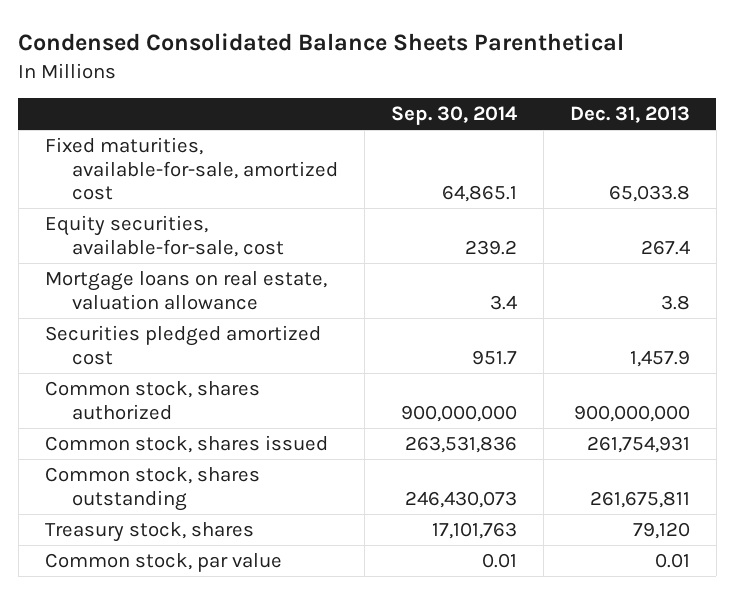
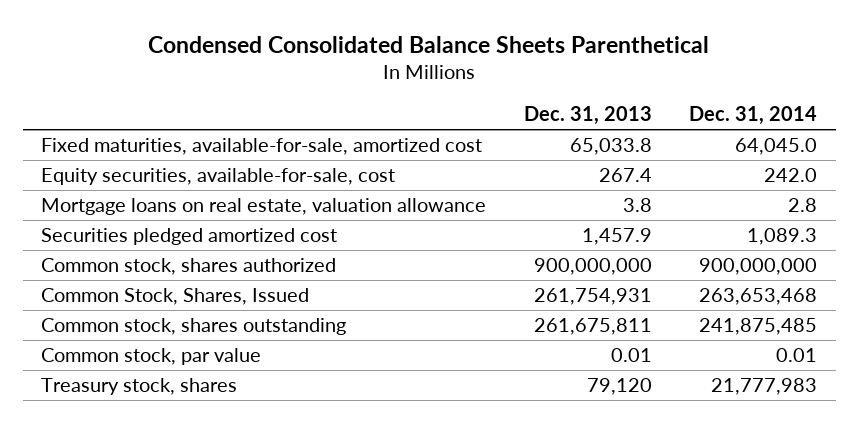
[390,106,517,126] Sep. 30, 2014 -> none
none -> [689,106,818,126] Dec. 31, 2014
[44,434,328,453] Common stock, shares issued -> [41,288,310,306] Common Stock, Shares, Issued
[44,521,254,542] Treasury stock, shares -> [41,378,238,396] Treasury stock, shares

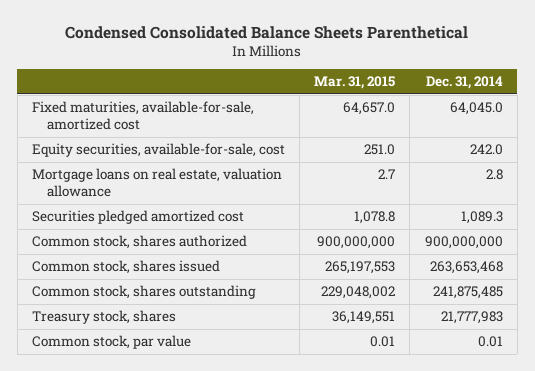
[523,106,652,126] Dec. 31, 2013 -> none
none -> [314,76,396,90] Mar. 31, 2015
[41,288,310,306] Common Stock, Shares, Issued -> [31,260,220,275] Common stock, shares issued
[41,348,262,366] Common stock, par value -> [31,335,191,350] Common stock, par value

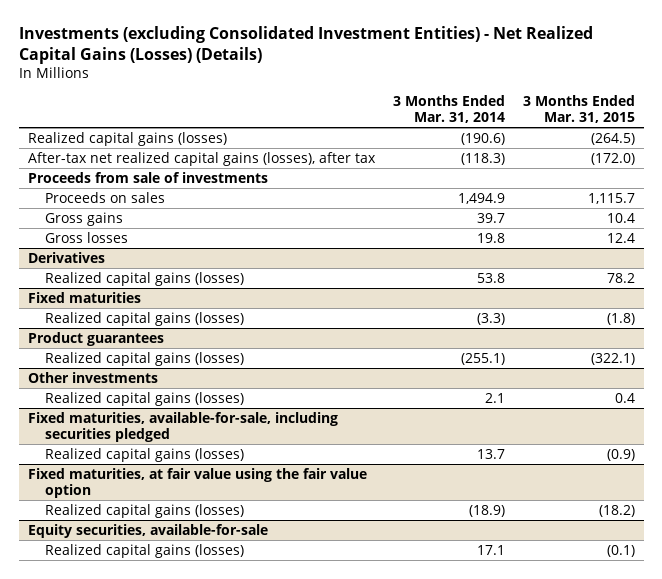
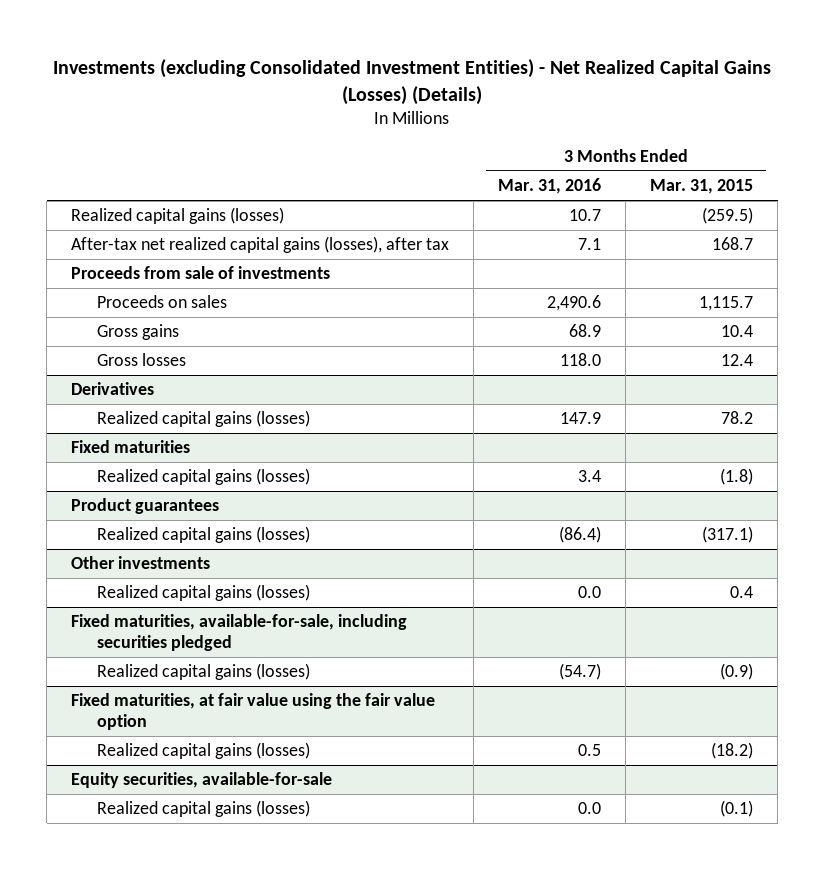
[392,94,505,124] 3 Months Ended Mar. 31, 2014 -> none
none -> [498,178,602,195] Mar. 31, 2016
[590,132,635,145] (264.5) -> [702,207,754,225] (259.5)
[590,152,635,165] (172.0) -> [712,237,754,251] 168.7
[590,352,635,365] (322.1) -> [702,526,754,544] (317.1)

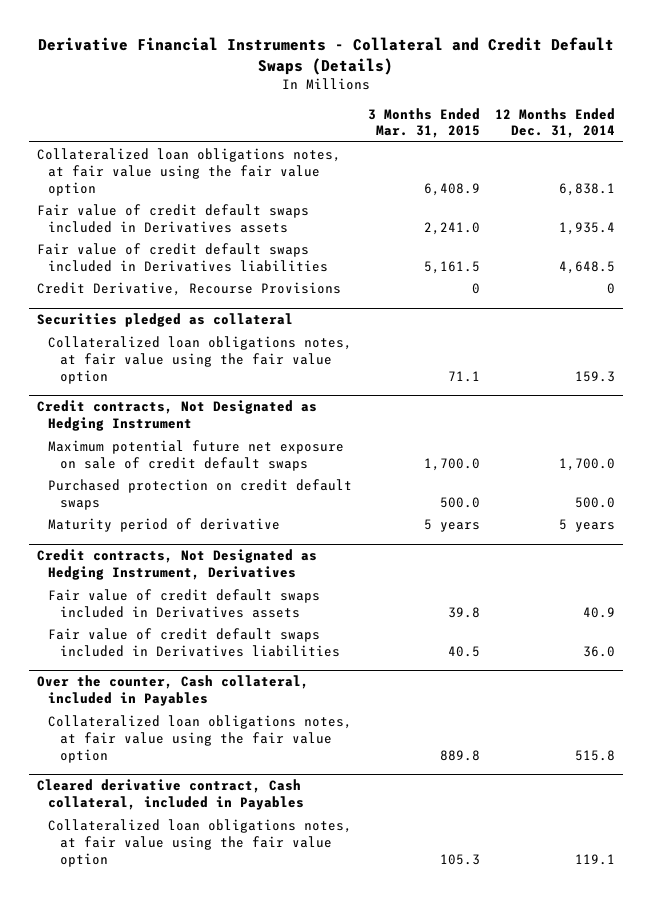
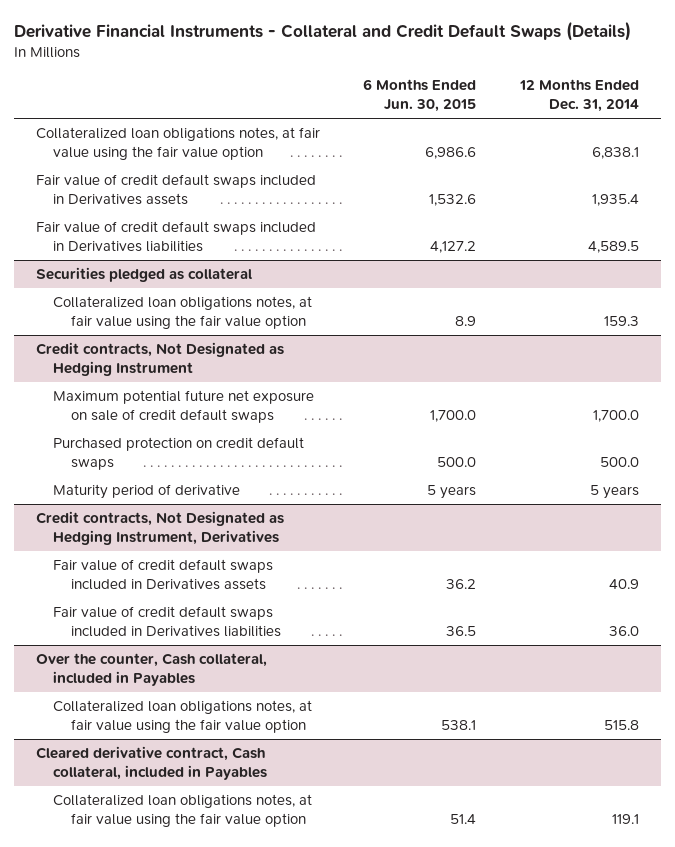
[367,107,480,139] 3 Months Ended Mar. 31, 2015 -> none
none -> [363,79,477,113] 6 Months Ended Jun. 30, 2015
[37,282,342,297] Credit Derivative, Recourse Provisions -> none
[559,260,616,274] 4,648.5 -> [588,241,640,254] 4,589.5

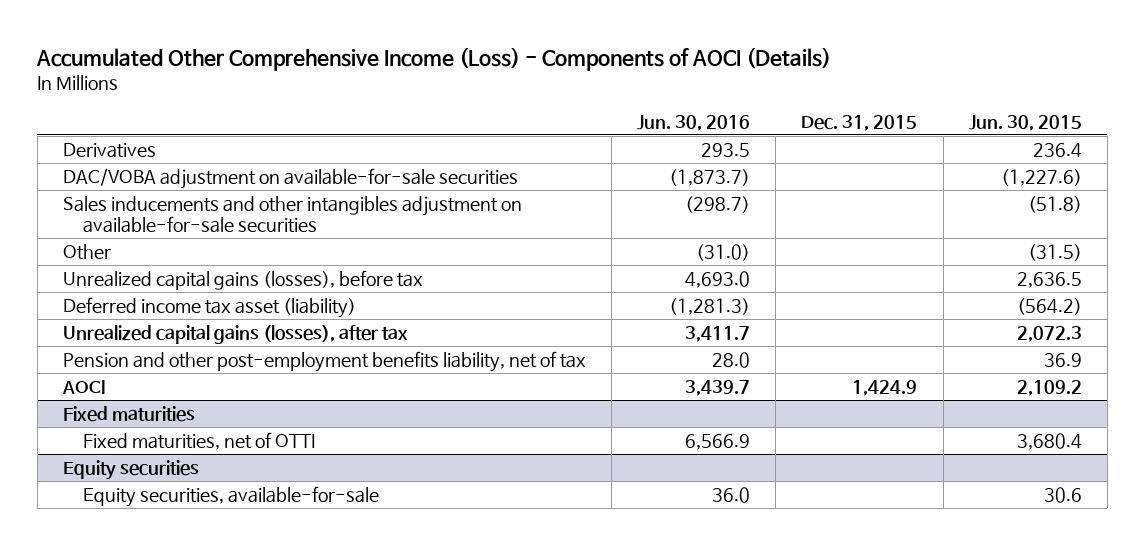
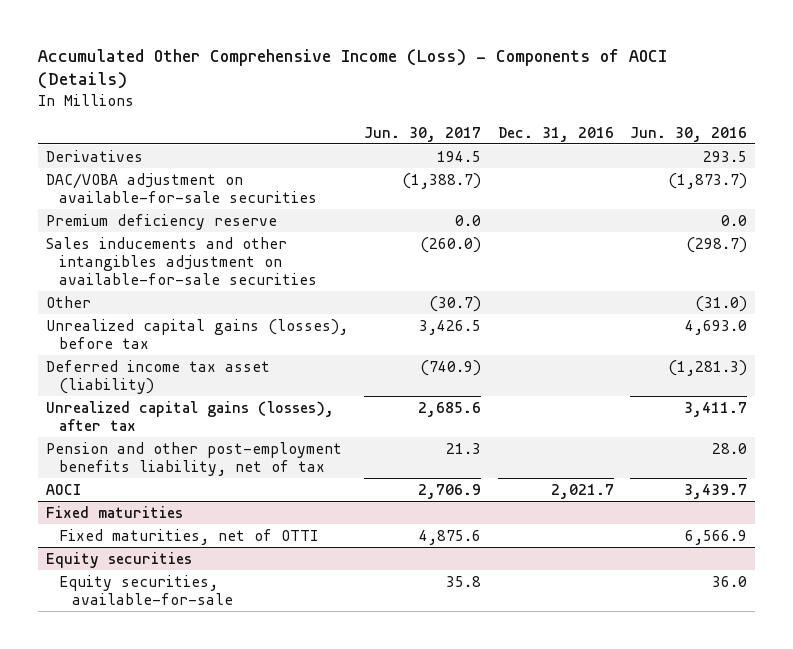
[801,114,918,131] Dec. 31, 2015 -> none
[968,114,1082,131] Jun. 30, 2015 -> none
none -> [364,126,482,142] Jun. 30, 2017
none -> [497,126,614,142] Dec. 31, 2016
none -> [46,213,278,230] Premium deficiency reserve

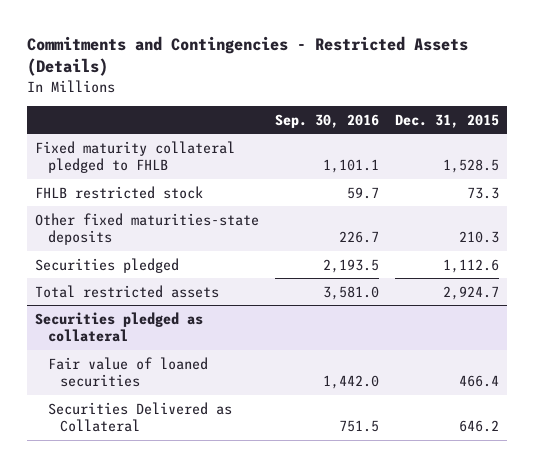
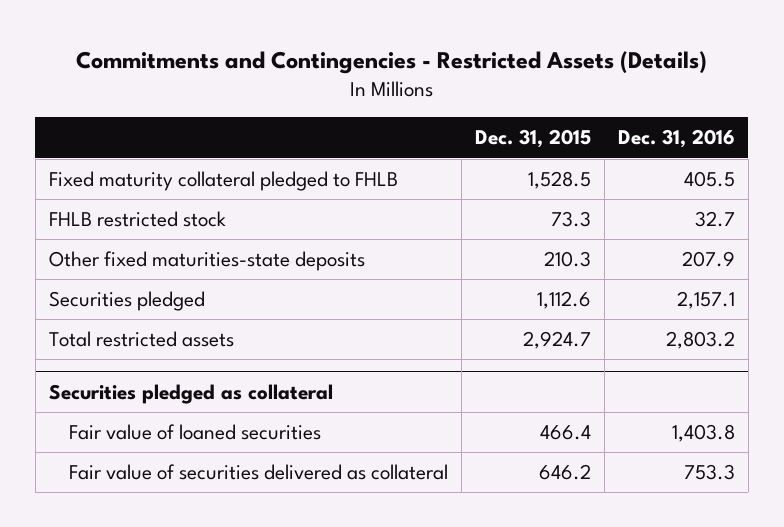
[274,114,379,129] Sep. 30, 2016 -> none
none -> [617,129,735,149] Dec. 31, 2016
[47,401,232,433] Securities Delivered as Collateral -> [69,464,449,481] Fair value of securities delivered as collateral

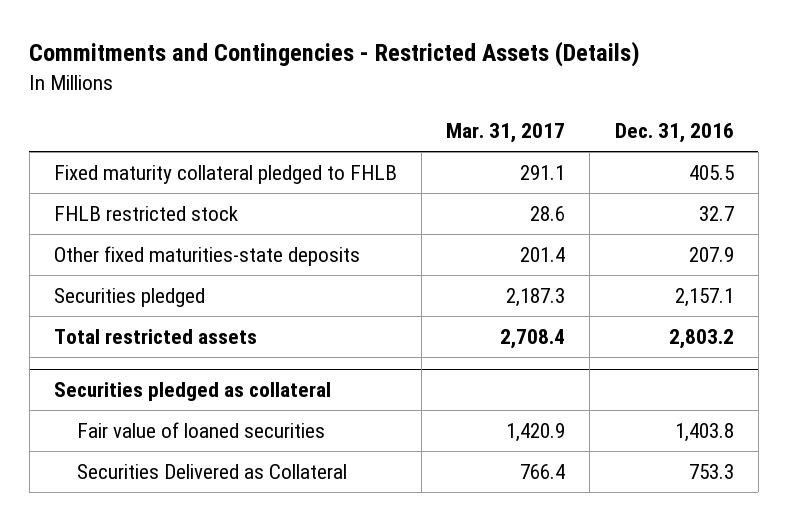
[475,129,592,149] Dec. 31, 2015 -> none
none -> [446,123,566,144] Mar. 31, 2017
[69,464,449,481] Fair value of securities delivered as collateral -> [76,463,347,479] Securities Delivered as Collateral

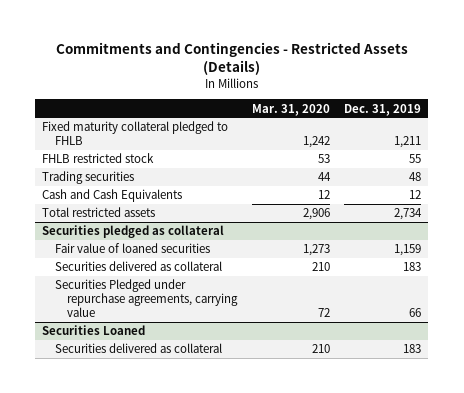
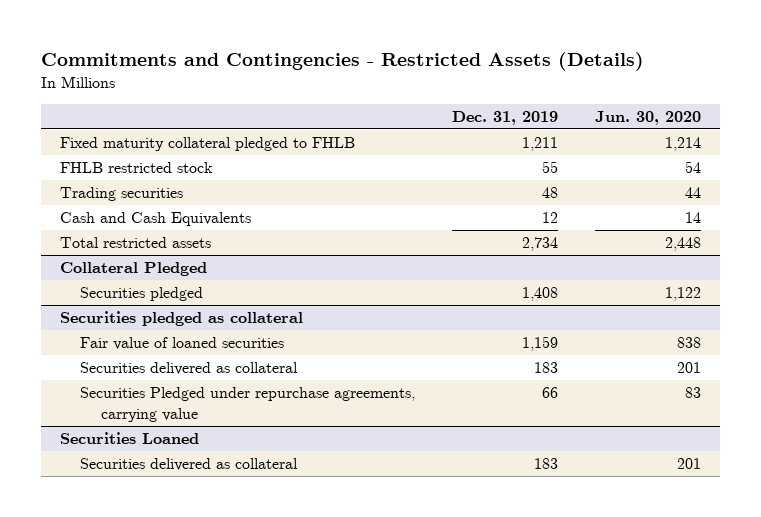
[251,103,330,116] Mar. 31, 2020 -> none
none -> [595,110,702,125] Jun. 30, 2020
none -> [59,262,207,277] Collateral Pledged
none -> [80,287,204,302] Securities pledged

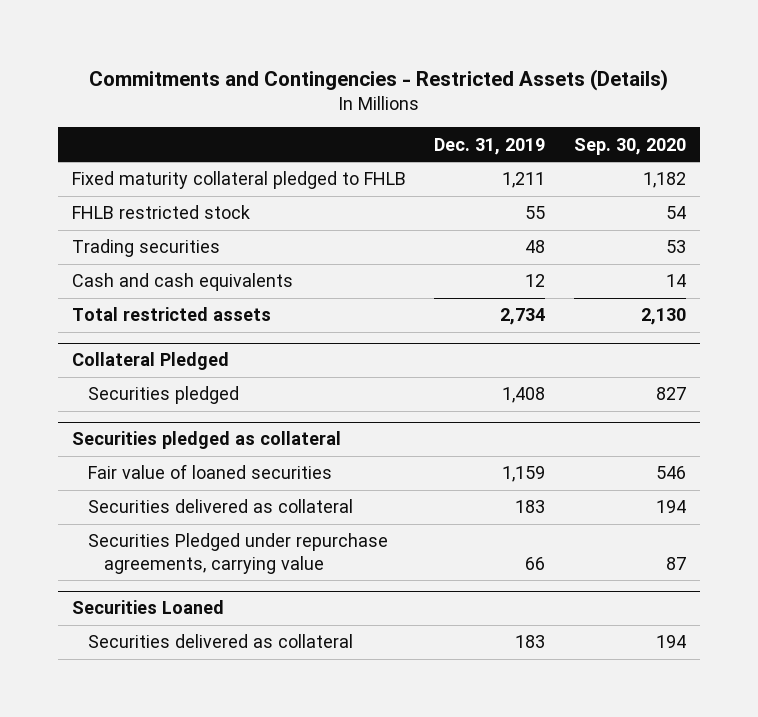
[595,110,702,125] Jun. 30, 2020 -> none
none -> [573,137,686,155] Sep. 30, 2020
[59,212,251,227] Cash and Cash Equivalents -> [72,273,294,292] Cash and cash equivalents

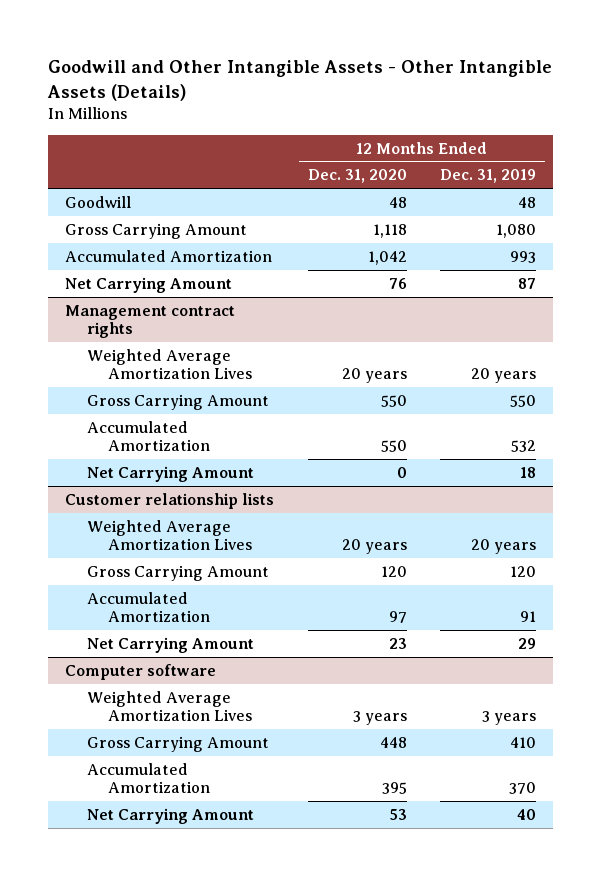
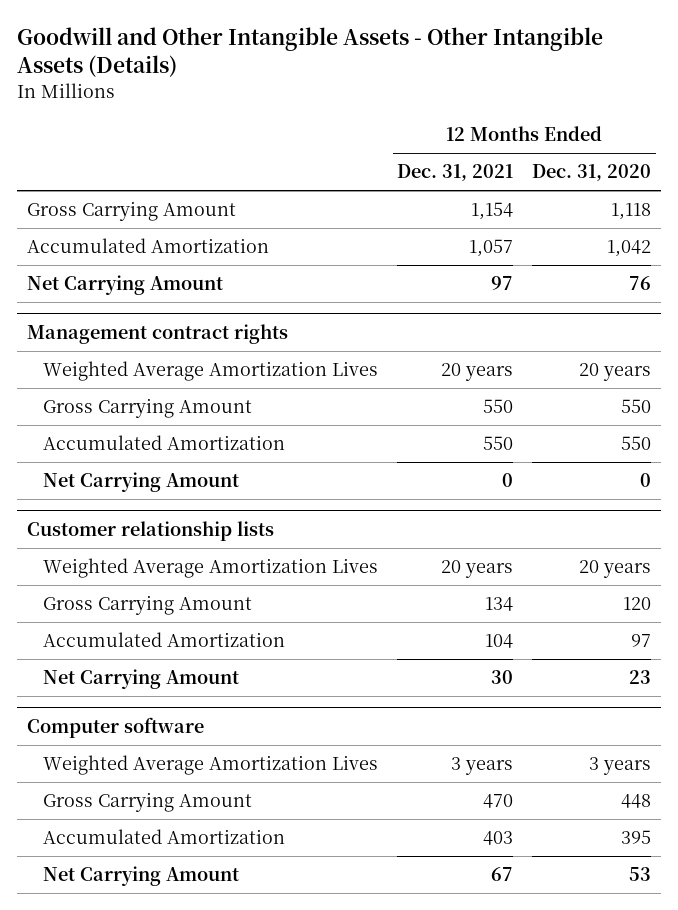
[440,169,537,184] Dec. 31, 2019 -> none
none -> [397,164,514,182] Dec. 31, 2021
[65,195,132,208] Goodwill -> none

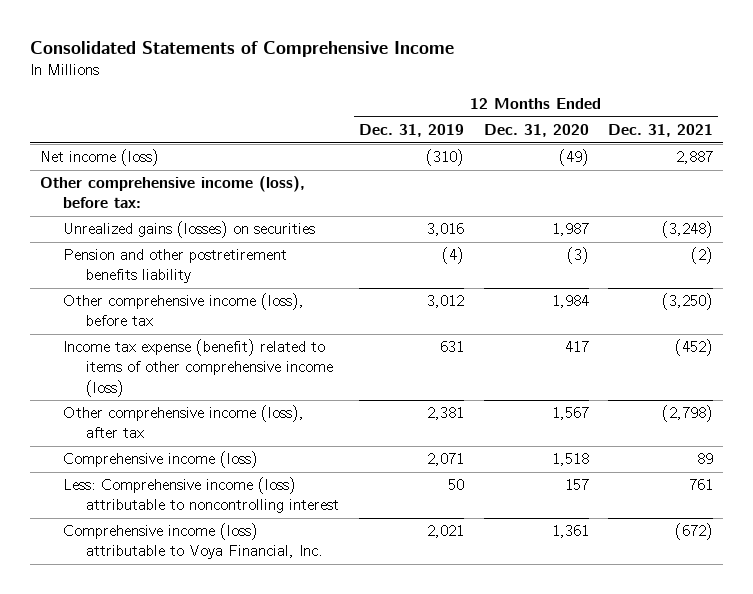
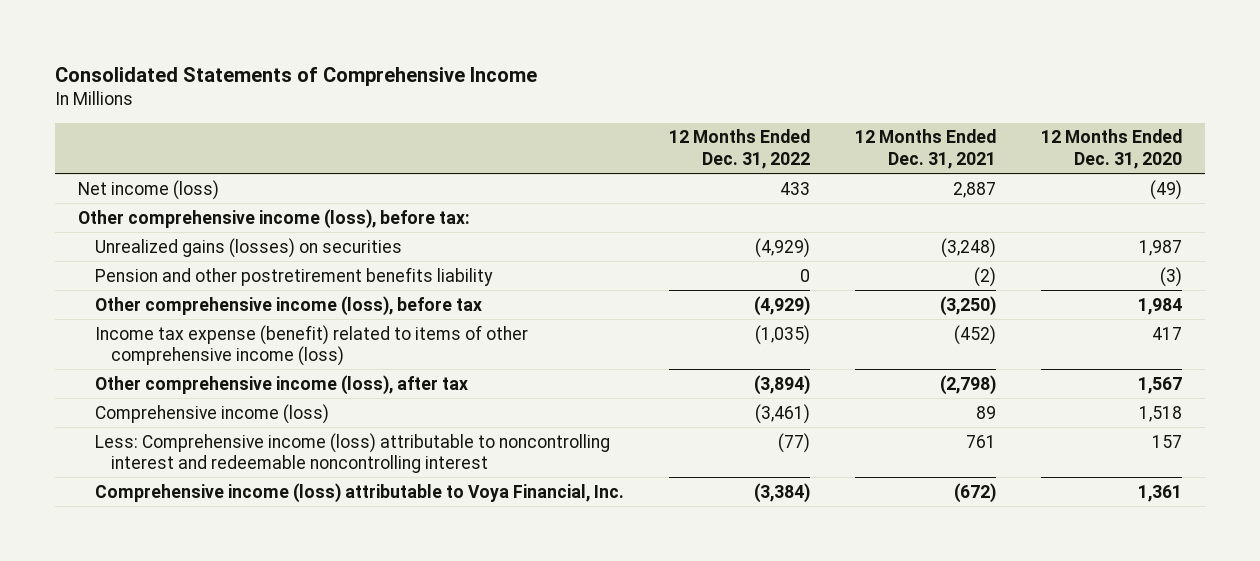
[358,124,464,138] Dec. 31, 2019 -> none
none -> [668,129,810,169] 12 Months Ended Dec. 31, 2022
[63,477,340,514] Less: Comprehensive income (loss) attributable to noncontrolling interest -> [94,432,610,473] Less: Comprehensive income (loss) attributable to noncontrolling interest and redeemable noncontrolling interest

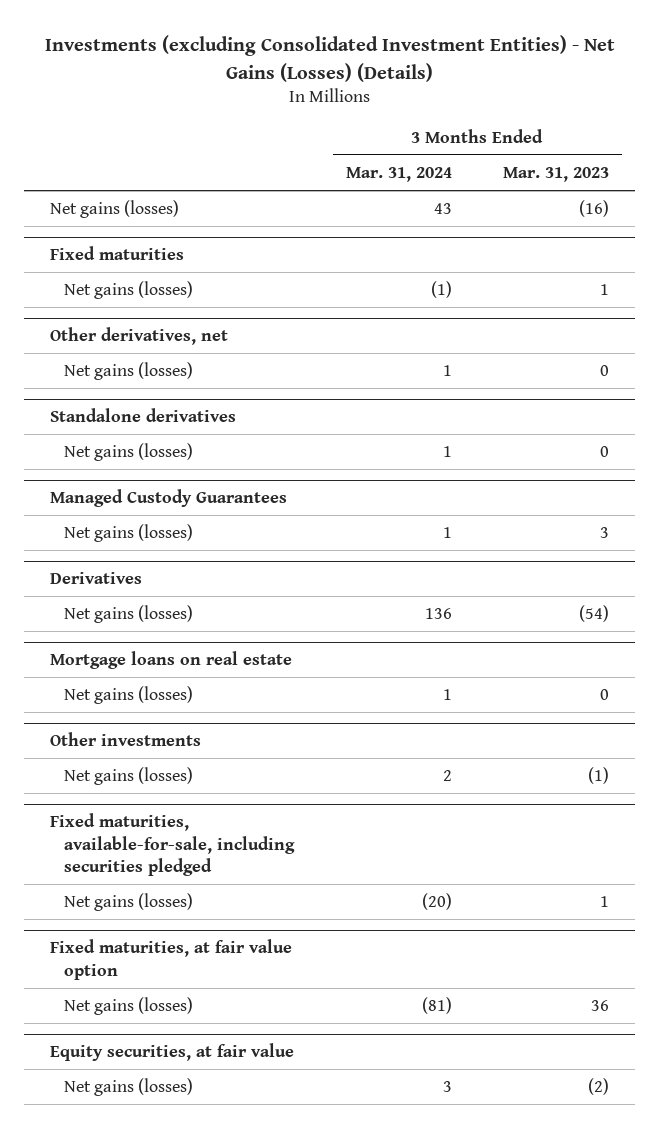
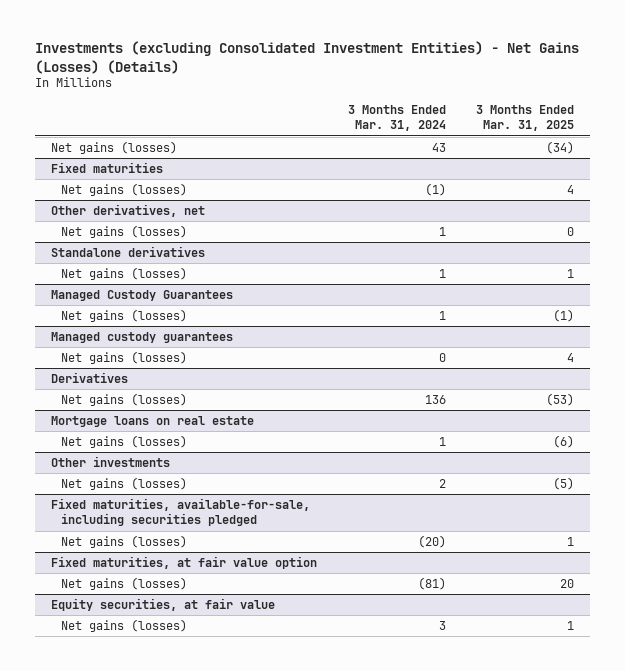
[503,166,610,182] Mar. 31, 2023 -> none
none -> [476,105,575,132] 3 Months Ended Mar. 31, 2025
none -> [50,331,233,343] Managed custody guarantees
none -> [61,350,188,364] Net gains (losses)

